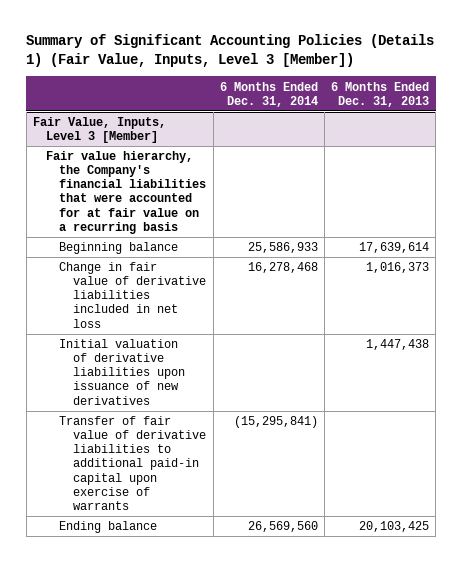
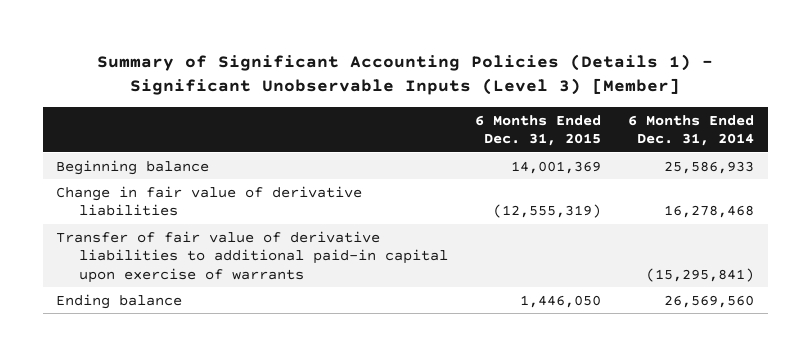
[26,34,435,68] Summary of Significant Accounting Policies (Details 1) (Fair Value, Inputs, Level 3 [Member]) -> [97,53,714,96] Summary of Significant Accounting Policies (Details 1) - Significant Unobservable Inputs (Level 3) [Member]
[331,81,430,107] 6 Months Ended Dec. 31, 2013 -> none
none -> [474,114,601,147] 6 Months Ended Dec. 31, 2015
[32,117,166,144] Fair Value, Inputs, Level 3 [Member] -> none
[46,151,207,234] Fair value hierarchy, the Company's financial liabilities that were accounted for at fair value on a recurring basis -> none
[59,339,185,405] Initial valuation of derivative liabilities upon issuance of new derivatives -> none
[59,262,206,328] Change in fair value of derivative liabilities included in net loss -> [56,185,363,217] Change in fair value of derivative liabilities

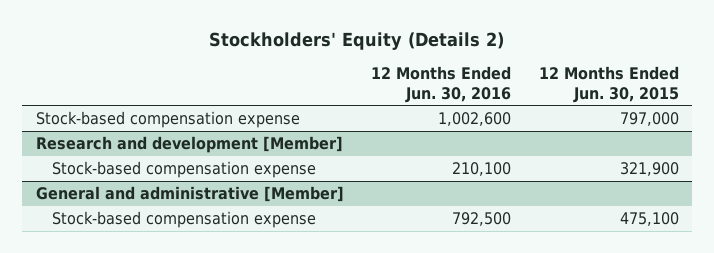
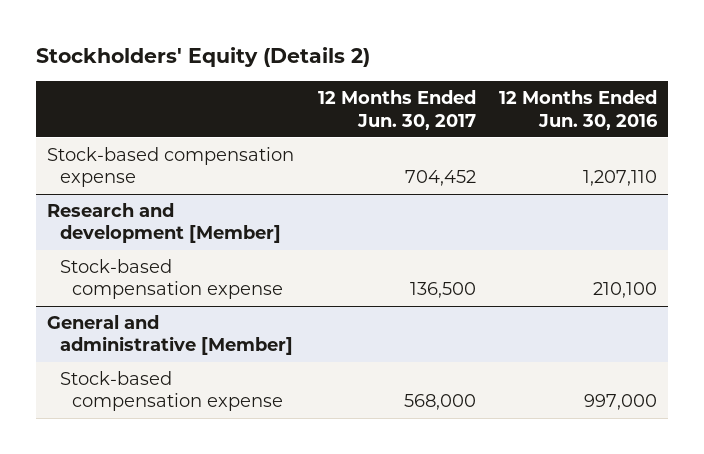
[538,66,679,103] 12 Months Ended Jun. 30, 2015 -> none
none -> [317,90,476,130] 12 Months Ended Jun. 30, 2017
[438,111,512,126] 1,002,600 -> [582,170,657,187] 1,207,110
[452,211,512,226] 792,500 -> [583,394,657,411] 997,000

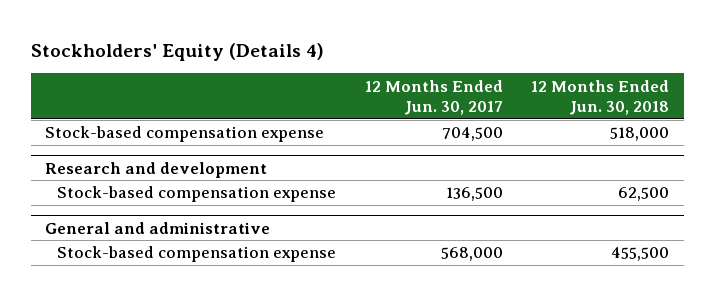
[35,47,370,68] Stockholders' Equity (Details 2) -> [30,42,324,61] Stockholders' Equity (Details 4)
[498,90,658,130] 12 Months Ended Jun. 30, 2016 -> none
none -> [531,79,670,116] 12 Months Ended Jun. 30, 2018
[404,170,476,187] 704,452 -> [441,127,503,142] 704,500
[47,202,281,244] Research and development [Member] -> [45,161,268,178] Research and development
[47,314,293,356] General and administrative [Member] -> [45,221,271,234] General and administrative

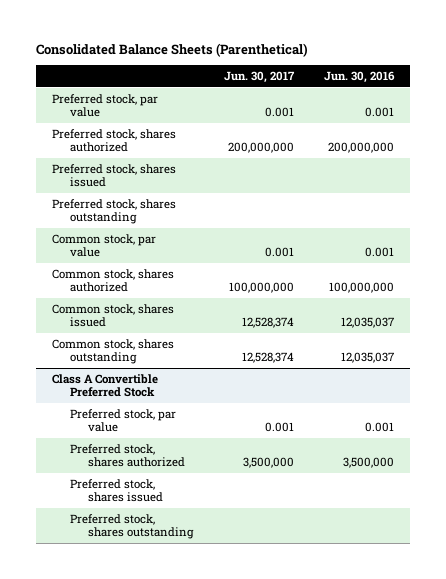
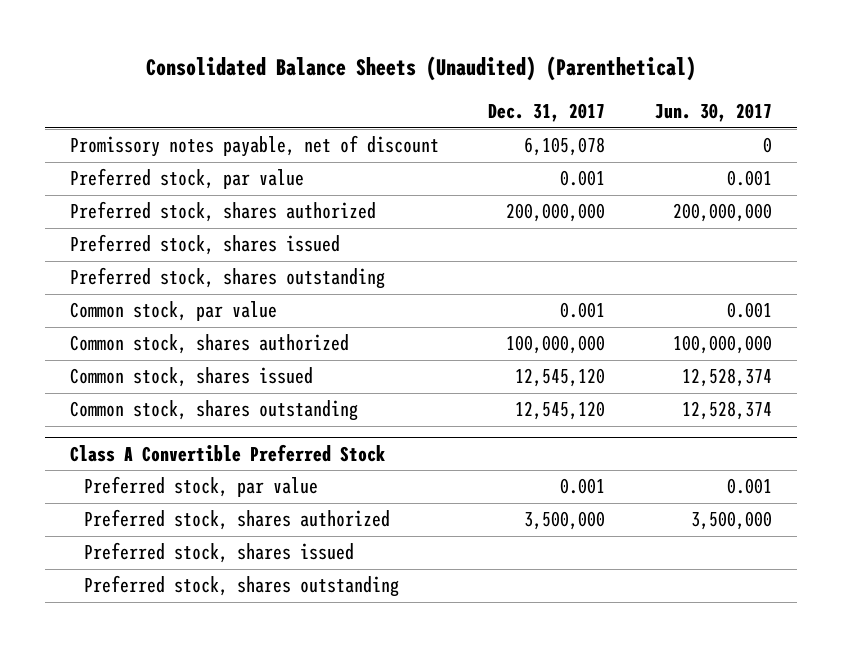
[36,42,309,57] Consolidated Balance Sheets (Parenthetical) -> [145,56,696,82] Consolidated Balance Sheets (Unaudited) (Parenthetical)
[324,71,396,84] Jun. 30, 2016 -> none
none -> [488,103,606,123] Dec. 31, 2017
none -> [69,135,439,158] Promissory notes payable, net of discount

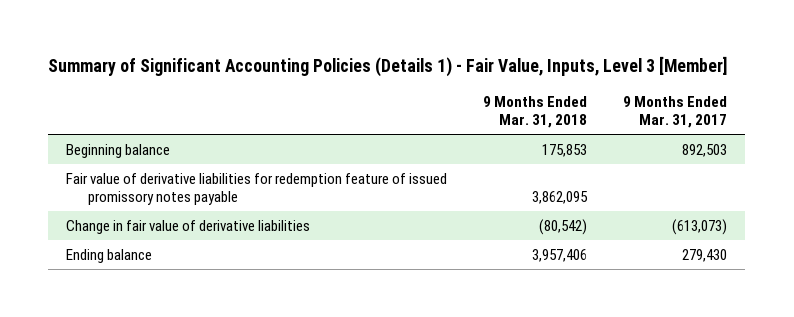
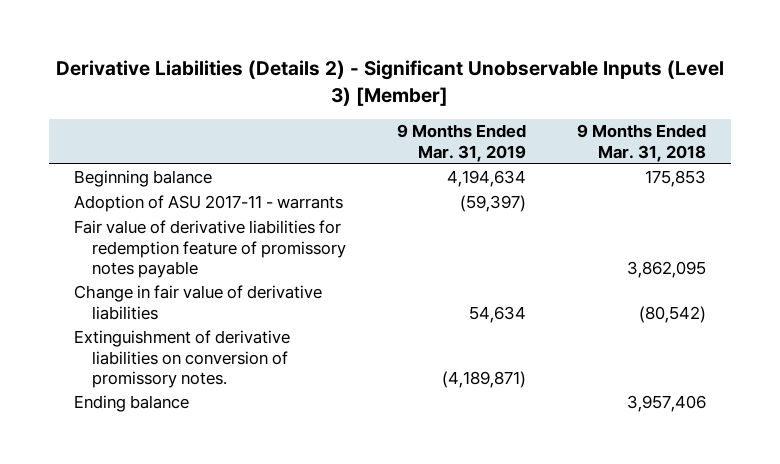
[48,55,728,77] Summary of Significant Accounting Policies (Details 1) - Fair Value, Inputs, Level 3 [Member] -> [55,60,724,106] Derivative Liabilities (Details 2) - Significant Unobservable Inputs (Level 3) [Member]
[623,95,728,128] 9 Months Ended Mar. 31, 2017 -> none
none -> [396,124,526,162] 9 Months Ended Mar. 31, 2019
none -> [74,195,344,213] Adoption of ASU 2017-11 - warrants
[66,172,448,206] Fair value of derivative liabilities for redemption feature of issued promissory notes payable -> [74,220,346,278] Fair value of derivative liabilities for redemption feature of promissory notes payable
none -> [74,330,291,388] Extinguishment of derivative liabilities on conversion of promissory notes.

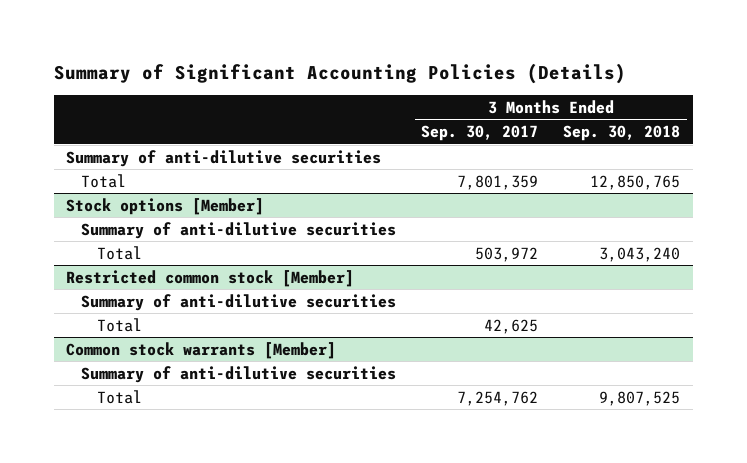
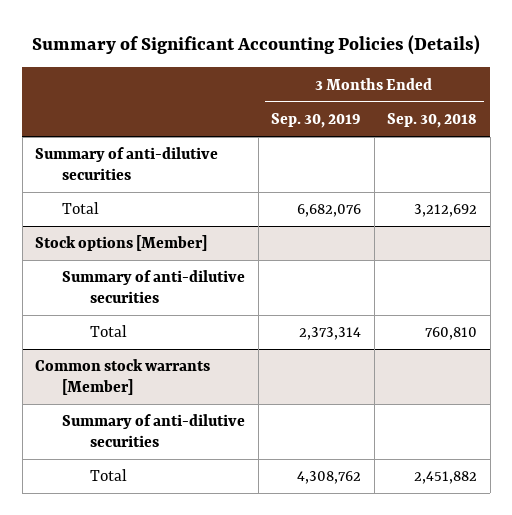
[421,125,539,142] Sep. 30, 2017 -> none
none -> [271,113,362,129] Sep. 30, 2019
[590,174,681,190] 12,850,765 -> [414,204,478,218] 3,212,692
[66,269,355,287] Restricted common stock [Member] -> none
[81,293,397,311] Summary of anti-dilutive securities -> none
[96,317,142,332] Total -> none
[599,246,681,262] 3,043,240 -> [425,327,478,341] 760,810
[599,390,681,406] 9,807,525 -> [414,471,478,485] 2,451,882

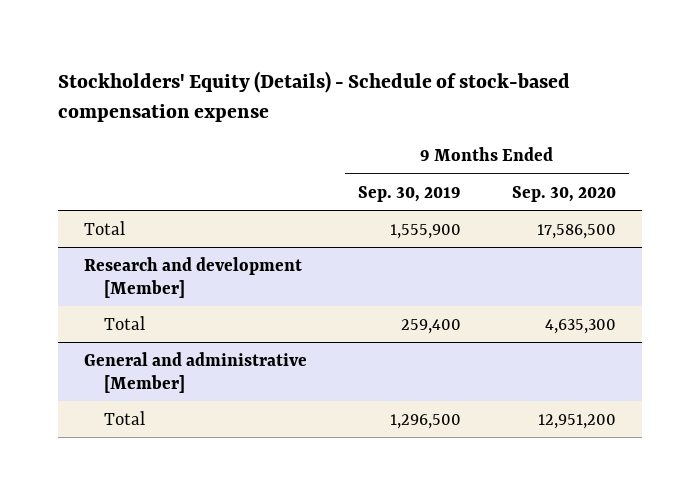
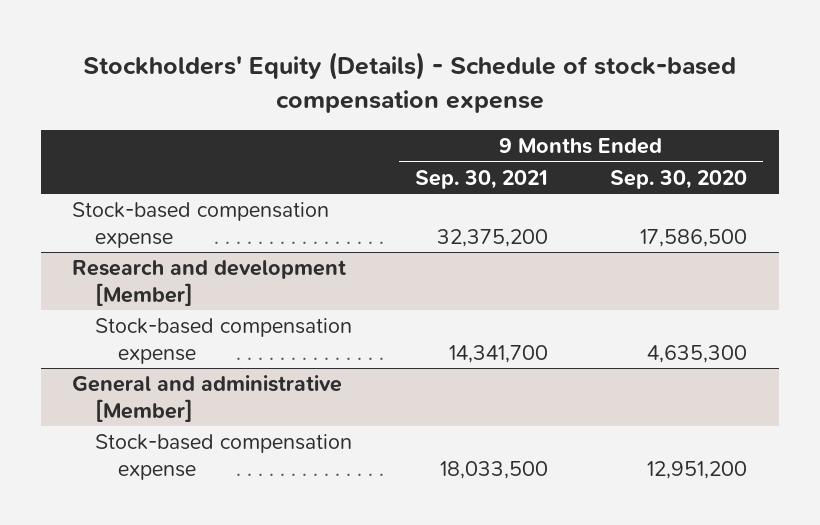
[357,185,461,202] Sep. 30, 2019 -> none
none -> [414,169,548,189] Sep. 30, 2021
[83,220,125,235] Total -> [72,202,330,248] Stock-based compensation expense
[103,315,145,330] Total -> [95,318,353,364] Stock-based compensation expense
[103,410,145,425] Total -> [95,434,353,480] Stock-based compensation expense

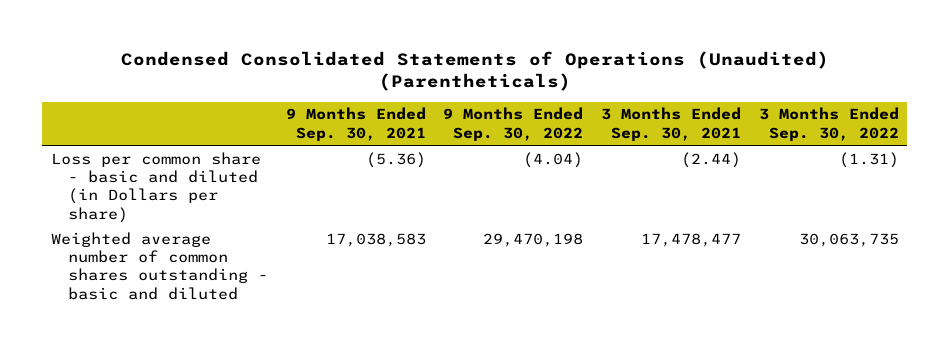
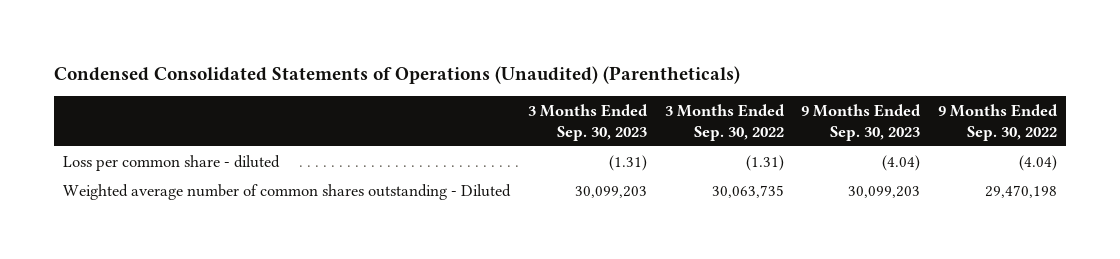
[285,107,426,141] 9 Months Ended Sep. 30, 2021 -> none
[600,107,741,141] 3 Months Ended Sep. 30, 2021 -> none
none -> [527,103,648,141] 3 Months Ended Sep. 30, 2023
none -> [801,103,922,141] 9 Months Ended Sep. 30, 2023
[51,151,262,223] Loss per common share - basic and diluted (in Dollars per share) -> [62,154,280,171] Loss per common share - diluted
[51,231,269,300] Weighted average number of common shares outstanding - basic and diluted -> [62,183,511,200] Weighted average number of common shares outstanding - Diluted

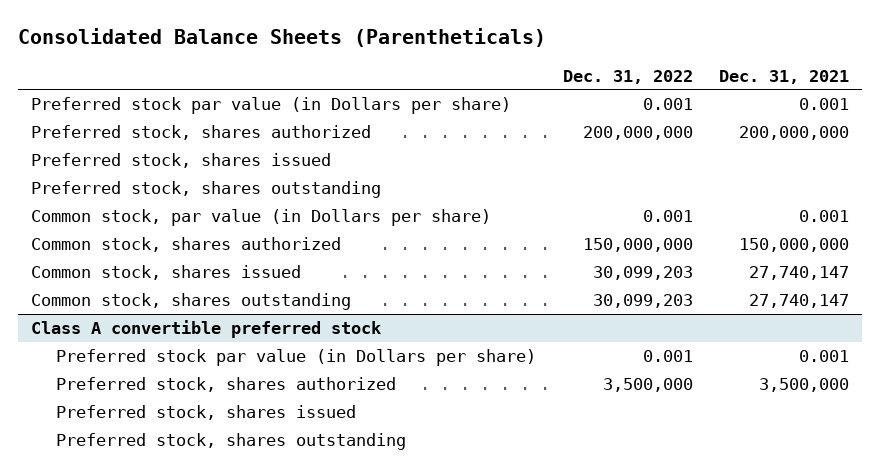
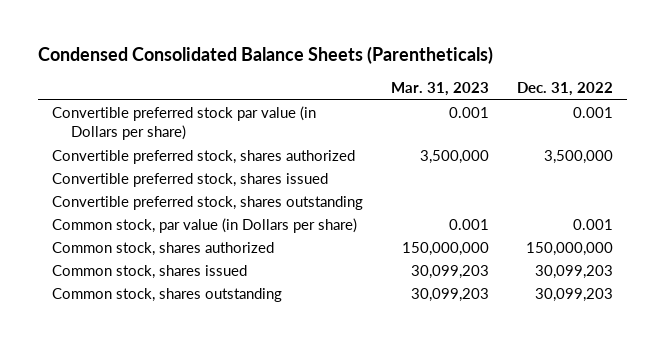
[17,28,546,48] Consolidated Balance Sheets (Parentheticals) -> [38,46,494,65] Condensed Consolidated Balance Sheets (Parentheticals)
[718,69,849,84] Dec. 31, 2021 -> none
none -> [390,82,489,97] Mar. 31, 2023
[30,97,511,115] Preferred stock par value (in Dollars per share) -> [52,105,317,141] Convertible preferred stock par value (in Dollars per share)
[30,125,371,141] Preferred stock, shares authorized -> [52,149,356,164] Convertible preferred stock, shares authorized
[582,126,693,141] 200,000,000 -> [543,149,613,164] 3,500,000
[30,153,331,169] Preferred stock, shares issued -> [52,172,329,187] Convertible preferred stock, shares issued
[30,181,381,199] Preferred stock, shares outstanding -> [52,195,364,210] Convertible preferred stock, shares outstanding
[30,320,381,339] Class A convertible preferred stock -> none
[56,349,537,367] Preferred stock par value (in Dollars per share) -> none
[56,377,397,393] Preferred stock, shares authorized -> none
[56,405,357,421] Preferred stock, shares issued -> none
[56,433,407,451] Preferred stock, shares outstanding -> none

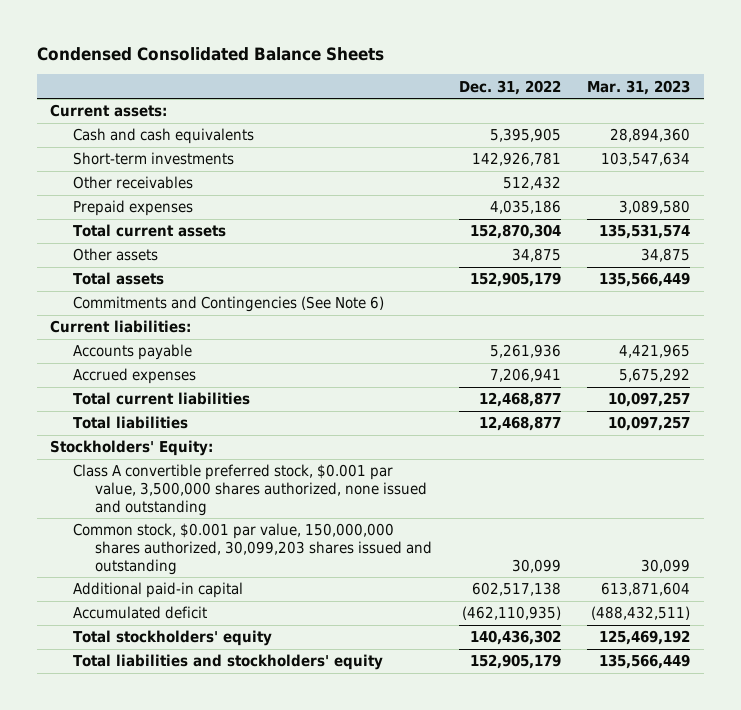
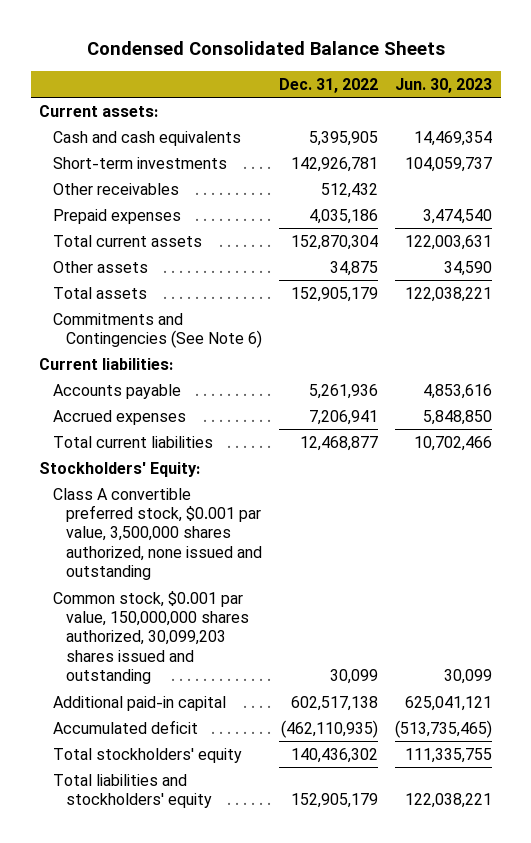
[587,79,691,95] Mar. 31, 2023 -> none
none -> [395,77,493,93] Jun. 30, 2023
[72,416,188,430] Total liabilities -> none

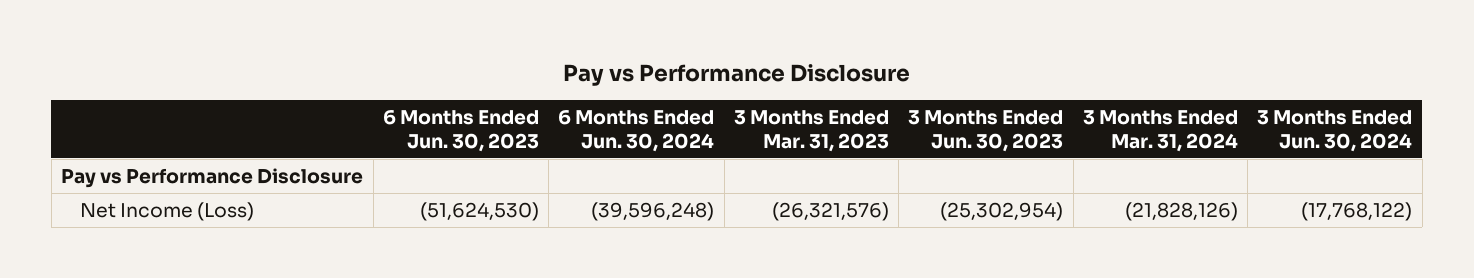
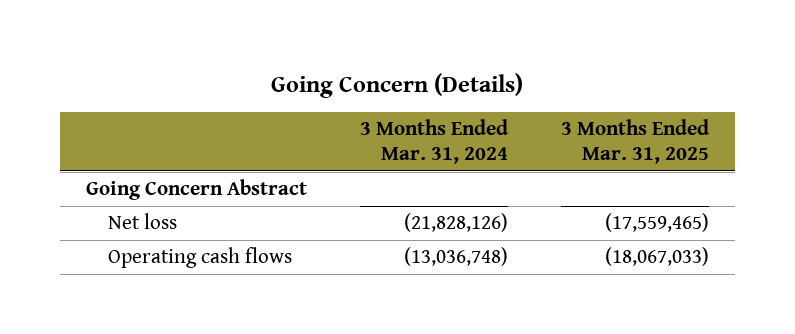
[562,63,910,86] Pay vs Performance Disclosure -> [271,72,524,98] Going Concern (Details)
[382,109,539,153] 6 Months Ended Jun. 30, 2023 -> none
[558,109,715,153] 6 Months Ended Jun. 30, 2024 -> none
[733,109,889,153] 3 Months Ended Mar. 31, 2023 -> none
[908,109,1064,153] 3 Months Ended Jun. 30, 2023 -> none
[1257,109,1413,153] 3 Months Ended Jun. 30, 2024 -> none
none -> [560,119,709,165] 3 Months Ended Mar. 31, 2025
[61,167,364,188] Pay vs Performance Disclosure -> none
none -> [86,179,308,201] Going Concern Abstract
[80,201,255,221] Net Income (Loss) -> [108,213,178,230] Net loss
none -> [108,247,293,269] Operating cash flows

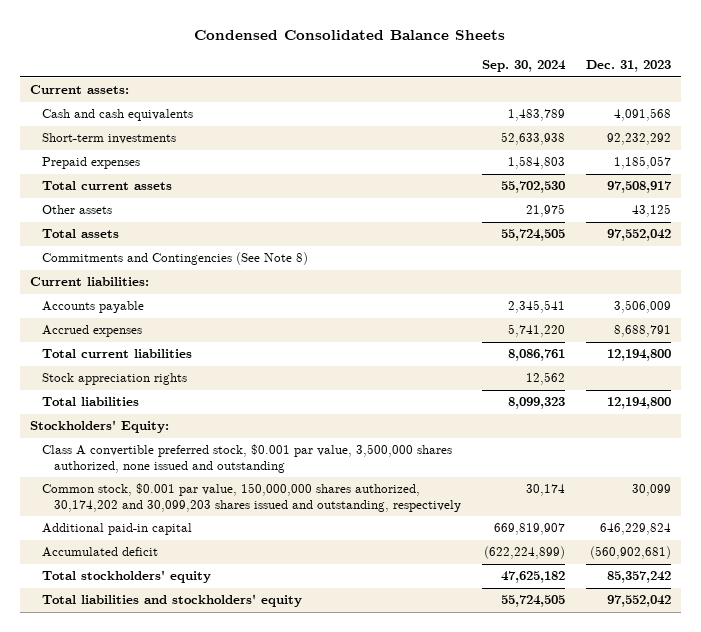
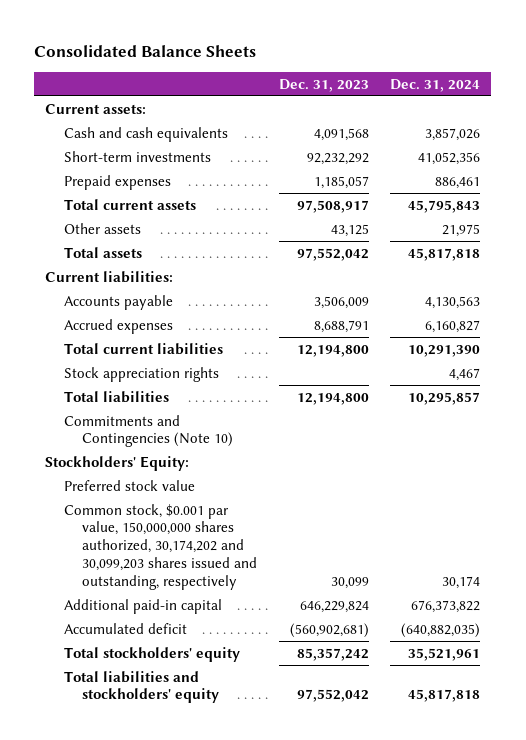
[194,30,506,41] Condensed Consolidated Balance Sheets -> [34,45,257,58] Consolidated Balance Sheets
[482,60,567,73] Sep. 30, 2024 -> none
none -> [390,78,481,92] Dec. 31, 2024
[42,252,309,266] Commitments and Contingencies (See Note 8) -> none
none -> [63,414,233,448] Commitments and Contingencies (Note 10)
[42,444,453,473] Class A convertible preferred stock, $0.001 par value, 3,500,000 shares authorized, none issued and outstanding -> [63,479,195,491] Preferred stock value

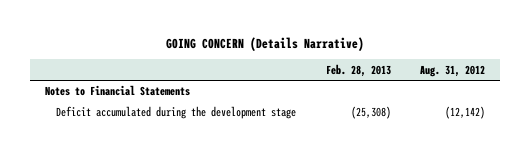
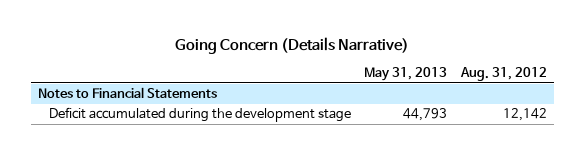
[165,36,364,51] GOING CONCERN (Details Narrative) -> [175,37,410,55] Going Concern (Details Narrative)
[325,63,391,77] Feb. 28, 2013 -> none
none -> [364,67,448,82] May 31, 2013
[445,106,486,120] (12,142) -> [502,108,547,122] 12,142

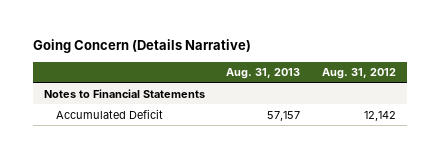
[364,67,448,82] May 31, 2013 -> none
none -> [226,68,301,80] Aug. 31, 2013
[48,107,351,123] Deficit accumulated during the development stage -> [56,108,164,119] Accumulated Deficit

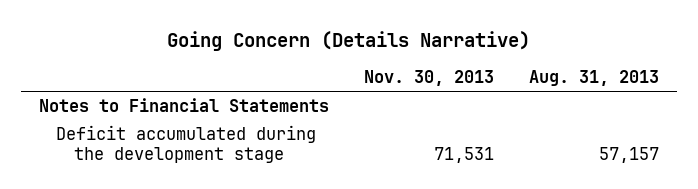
[321,68,396,80] Aug. 31, 2012 -> none
none -> [363,70,494,87] Nov. 30, 2013
[56,108,164,119] Accumulated Deficit -> [56,124,317,164] Deficit accumulated during the development stage

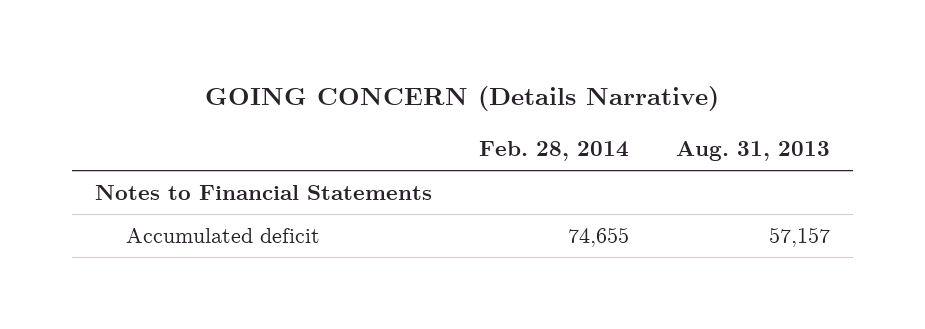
[166,30,530,51] Going Concern (Details Narrative) -> [205,86,720,112] GOING CONCERN (Details Narrative)
[363,70,494,87] Nov. 30, 2013 -> none
none -> [478,140,629,161] Feb. 28, 2014
[56,124,317,164] Deficit accumulated during the development stage -> [125,228,320,244] Accumulated deficit

